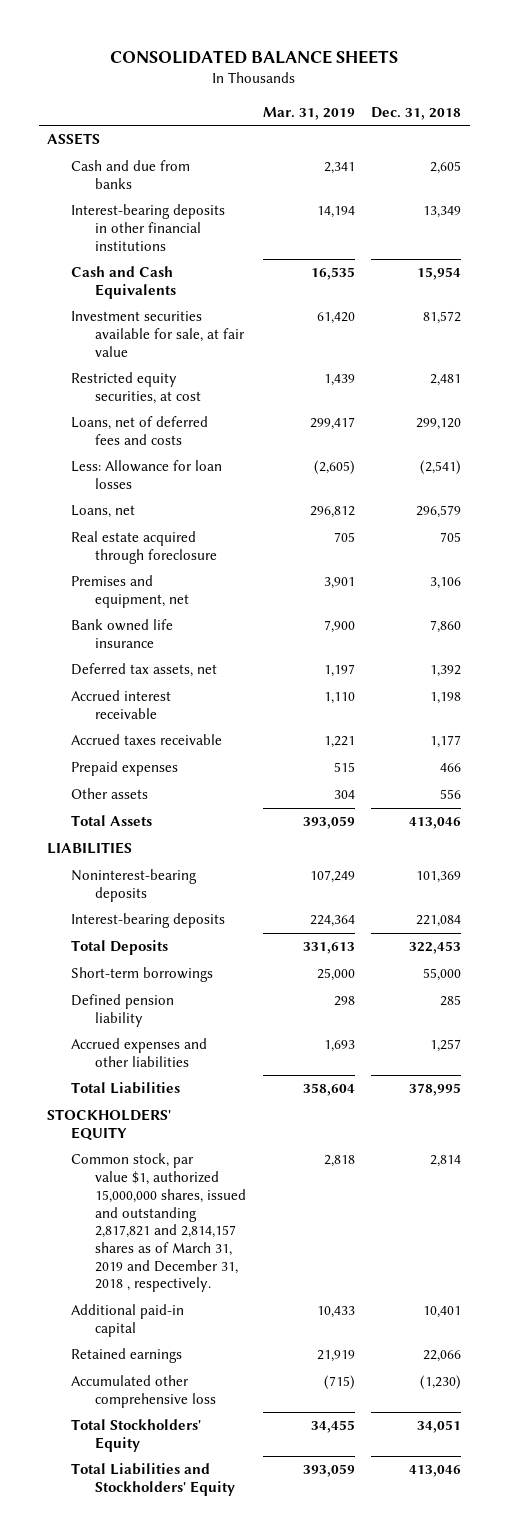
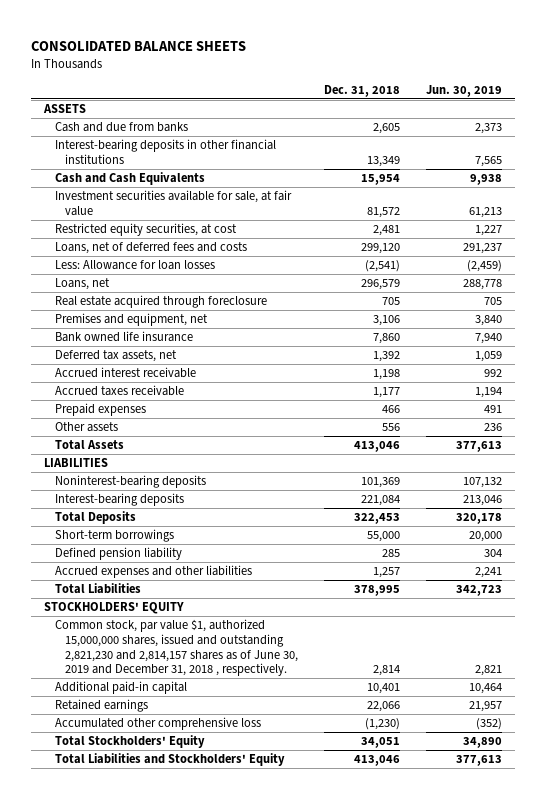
[262,106,355,120] Mar. 31, 2019 -> none
none -> [426,84,503,97] Jun. 30, 2019
[71,1153,247,1293] Common stock, par value $1, authorized 15,000,000 shares, issued and outstanding 2,817,821 and 2,814,157 shares as of March 31, 2019 and December 31, 2018 , respectively. -> [54,619,299,677] Common stock, par value $1, authorized 15,000,000 shares, issued and outstanding 2,821,230 and 2,814,157 shares as of June 30, 2019 and December 31, 2018 , respectively.

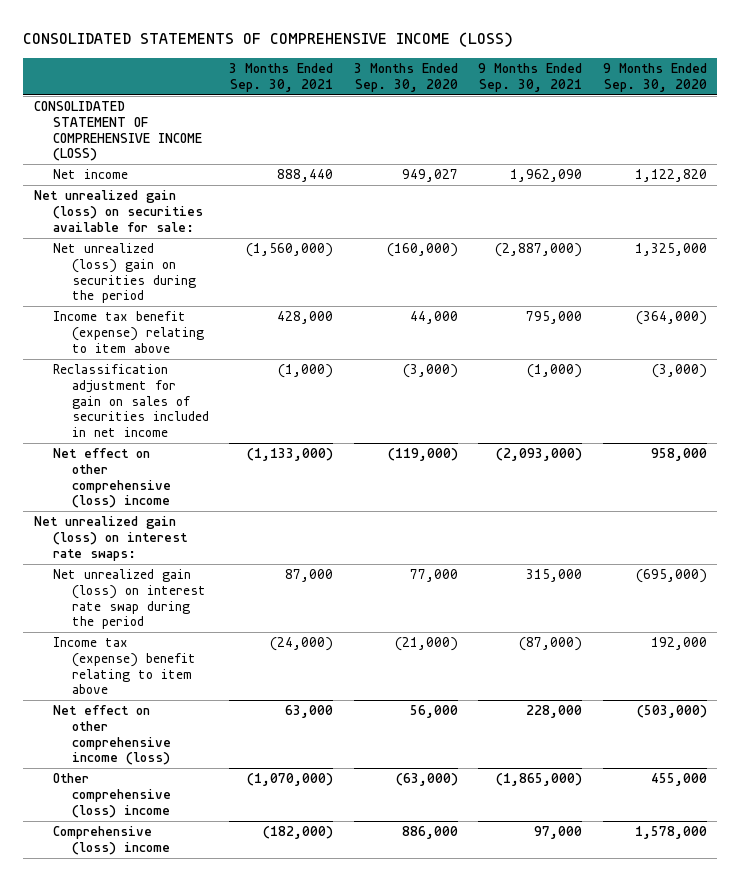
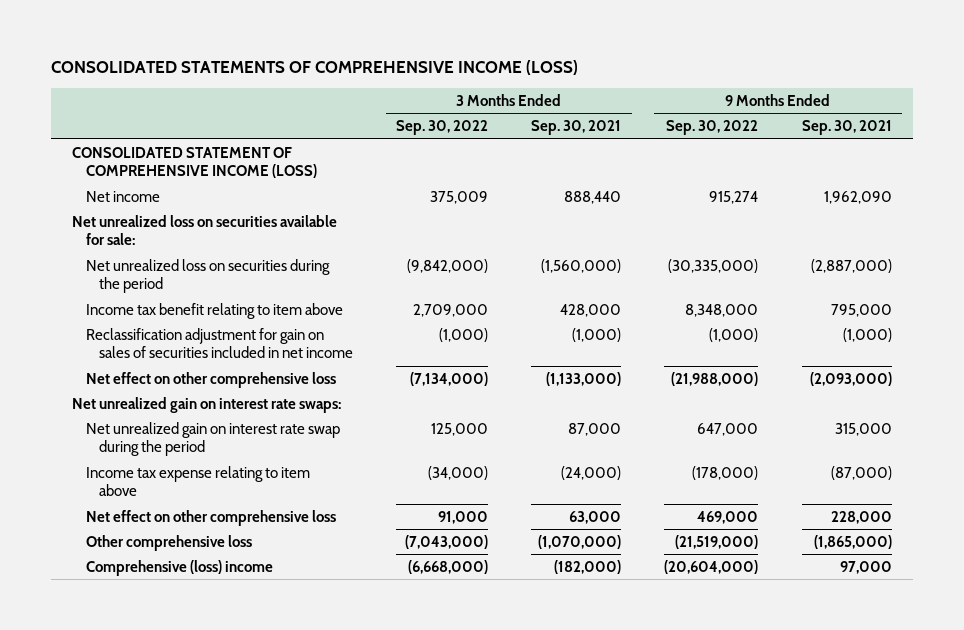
[353,62,458,92] 3 Months Ended Sep. 30, 2020 -> none
[602,62,707,92] 9 Months Ended Sep. 30, 2020 -> none
none -> [396,120,489,136] Sep. 30, 2022
none -> [666,120,759,136] Sep. 30, 2022
[33,190,203,232] Net unrealized gain (loss) on securities available for sale: -> [72,214,338,246] Net unrealized loss on securities available for sale:
[52,243,196,304] Net unrealized (loss) gain on securities during the period -> [85,258,330,294] Net unrealized loss on securities during the period
[52,311,204,353] Income tax benefit (expense) relating to item above -> [85,302,343,319] Income tax benefit relating to item above
[52,448,171,509] Net effect on other comprehensive (loss) income -> [85,371,336,388] Net effect on other comprehensive loss
[33,516,188,561] Net unrealized gain (loss) on interest rate swaps: -> [72,396,342,413] Net unrealized gain on interest rate swaps:
[52,569,206,630] Net unrealized gain (loss) on interest rate swap during the period -> [85,421,340,457] Net unrealized gain on interest rate swap during the period
[52,637,196,695] Income tax (expense) benefit relating to item above -> [85,465,310,497] Income tax expense relating to item above
[52,705,171,766] Net effect on other comprehensive income (loss) -> [85,509,336,526] Net effect on other comprehensive loss
[52,773,171,818] Other comprehensive (loss) income -> [85,534,252,551] Other comprehensive loss

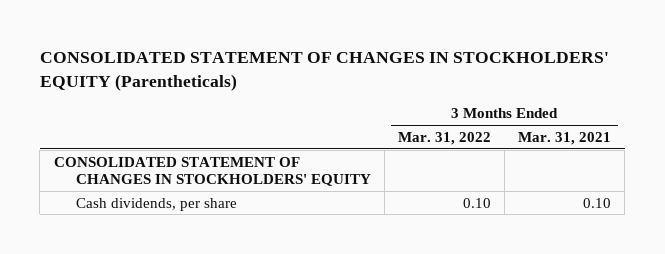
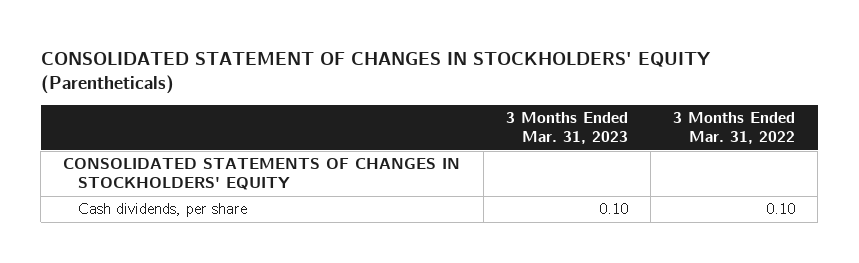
[518,131,612,145] Mar. 31, 2021 -> none
none -> [505,112,628,145] 3 Months Ended Mar. 31, 2023
[53,156,371,187] CONSOLIDATED STATEMENT OF CHANGES IN STOCKHOLDERS' EQUITY -> [63,158,461,191] CONSOLIDATED STATEMENTS OF CHANGES IN STOCKHOLDERS' EQUITY

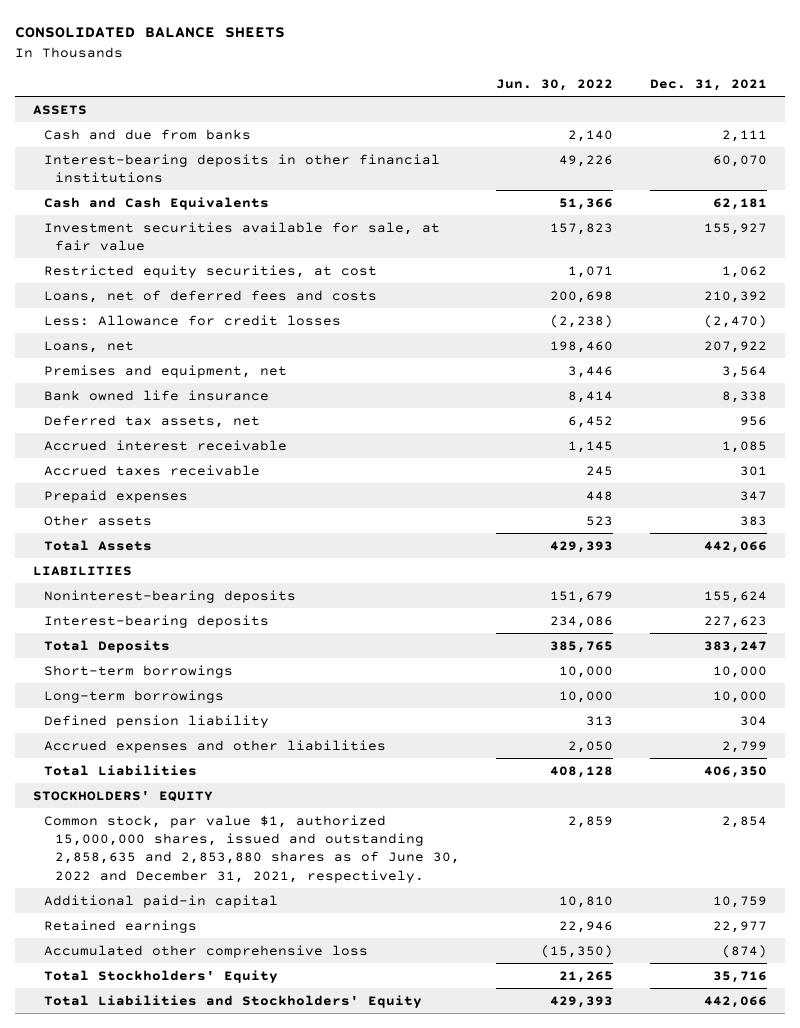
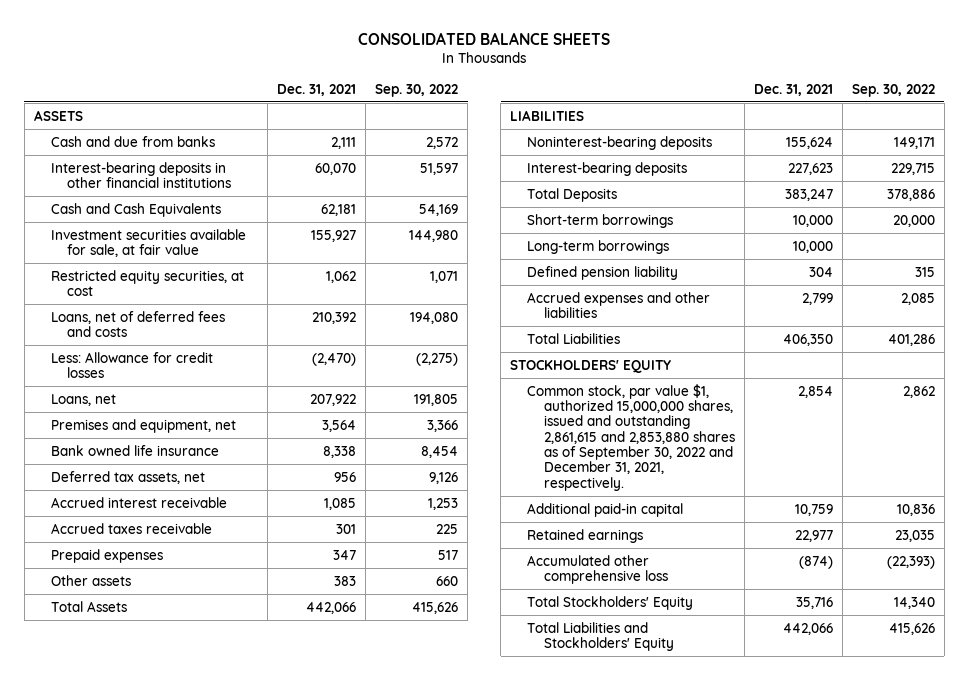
[496,79,614,92] Jun. 30, 2022 -> none
none -> [375,83,459,97] Sep. 30, 2022
[44,814,461,883] Common stock, par value $1, authorized 15,000,000 shares, issued and outstanding 2,858,635 and 2,853,880 shares as of June 30, 2022 and December 31, 2021, respectively. -> [527,383,735,491] Common stock, par value $1, authorized 15,000,000 shares, issued and outstanding 2,861,615 and 2,853,880 shares as of September 30, 2022 and December 31, 2021, respectively.

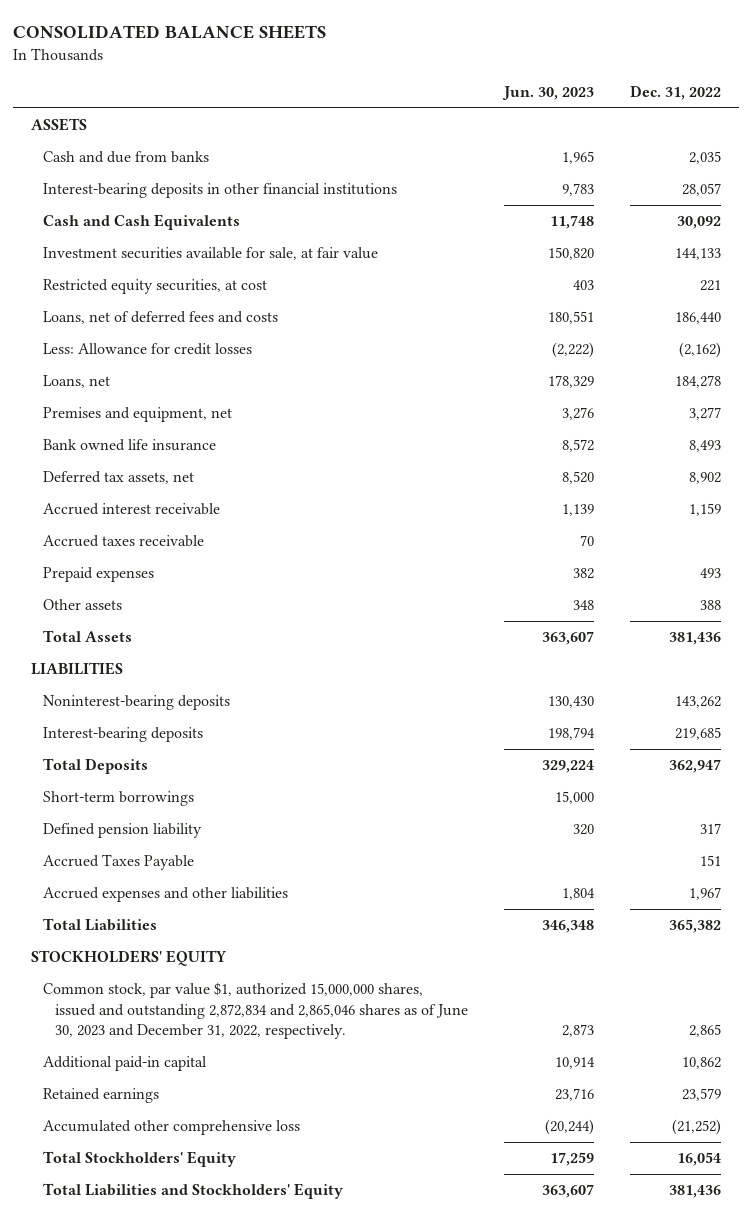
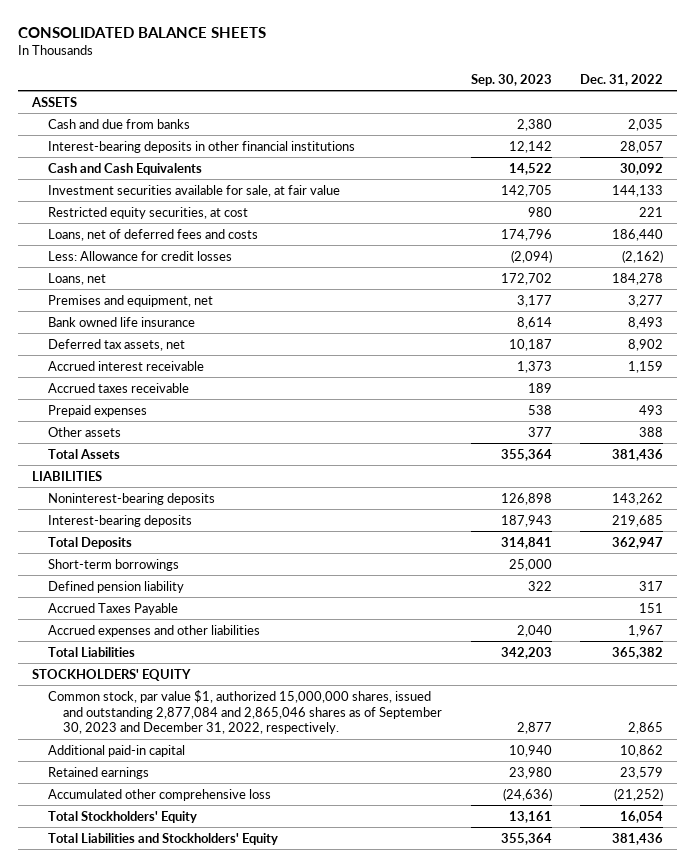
[502,86,595,101] Jun. 30, 2023 -> none
none -> [470,73,552,86] Sep. 30, 2023
[43,982,469,1040] Common stock, par value $1, authorized 15,000,000 shares, issued and outstanding 2,872,834 and 2,865,046 shares as of June 30, 2023 and December 31, 2022, respectively. -> [47,689,443,735] Common stock, par value $1, authorized 15,000,000 shares, issued and outstanding 2,877,084 and 2,865,046 shares as of September 30, 2023 and December 31, 2022, respectively.

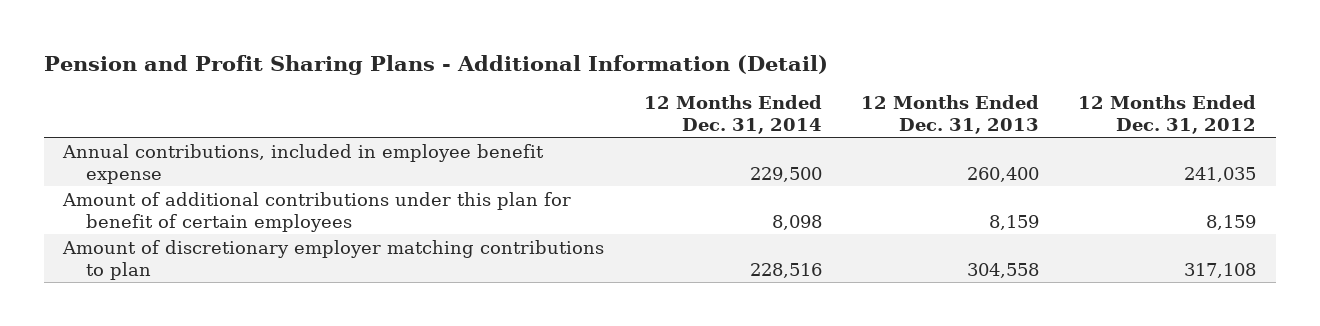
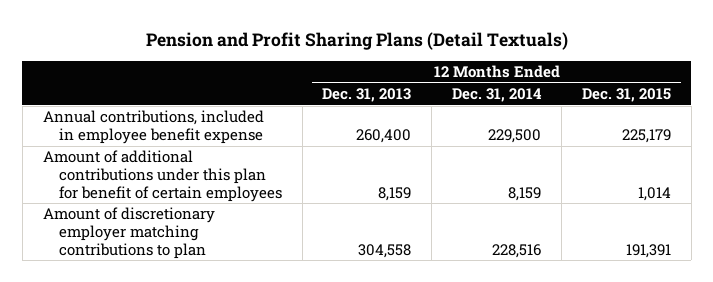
[43,55,828,76] Pension and Profit Sharing Plans - Additional Information (Detail) -> [145,31,568,50] Pension and Profit Sharing Plans (Detail Textuals)
[1078,94,1257,134] 12 Months Ended Dec. 31, 2012 -> none
none -> [581,88,671,103] Dec. 31, 2015
[771,214,822,230] 8,098 -> [508,186,542,201] 8,159

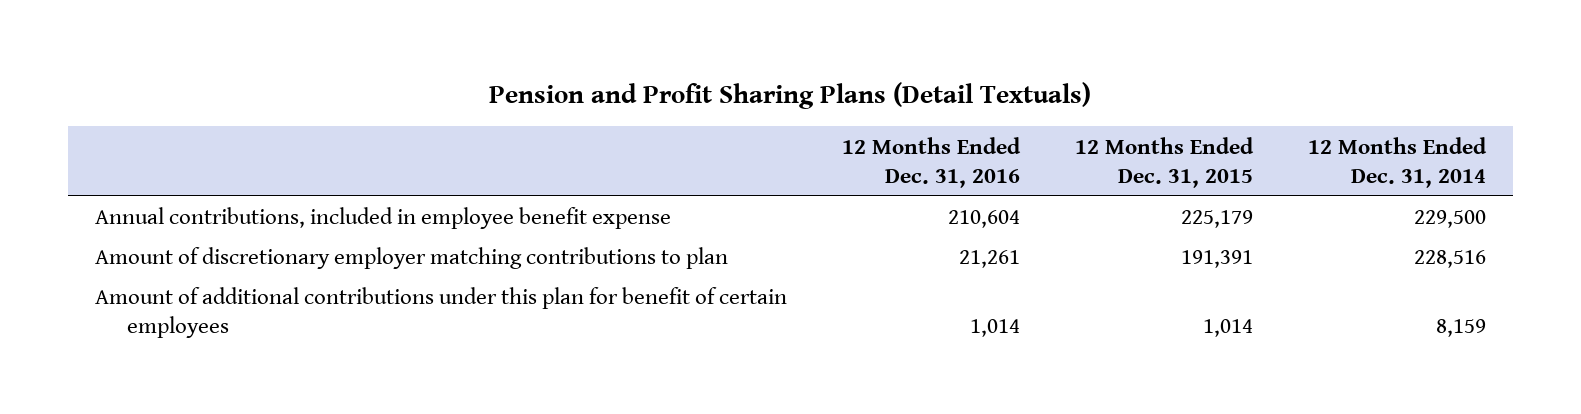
[322,88,412,103] Dec. 31, 2013 -> none
none -> [842,136,1022,188] 12 Months Ended Dec. 31, 2016
[42,150,282,202] Amount of additional contributions under this plan for benefit of certain employees -> [95,287,788,339] Amount of additional contributions under this plan for benefit of certain employees

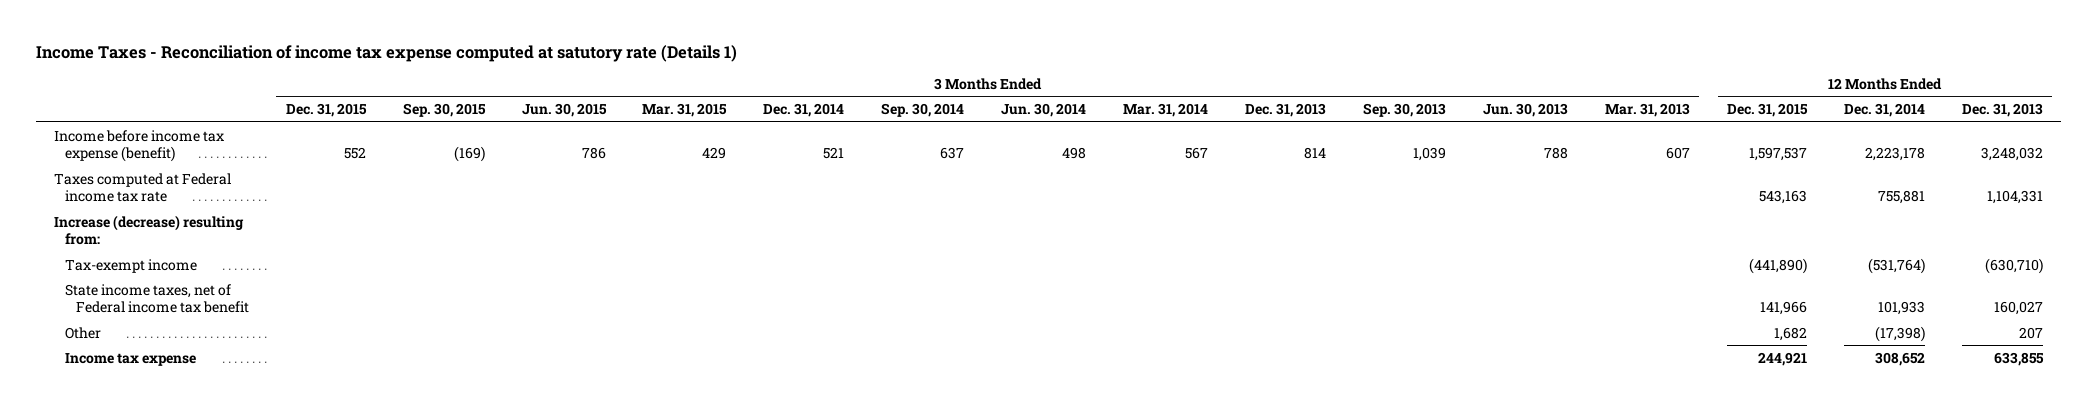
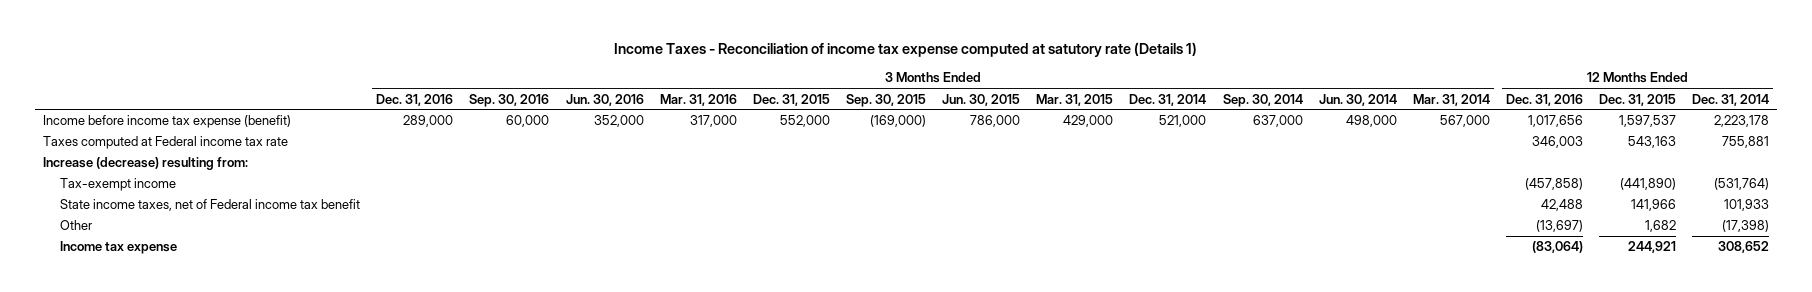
[1245,103,1327,118] Dec. 31, 2013 -> none
[1363,103,1447,118] Sep. 30, 2013 -> none
[1483,103,1569,118] Jun. 30, 2013 -> none
[1604,103,1690,118] Mar. 31, 2013 -> none
[1961,103,2043,118] Dec. 31, 2013 -> none
none -> [376,93,454,106] Dec. 31, 2016
none -> [469,93,550,107] Sep. 30, 2016
none -> [565,93,644,106] Jun. 30, 2016
none -> [659,93,737,106] Mar. 31, 2016
none -> [1506,93,1584,106] Dec. 31, 2016
[343,147,366,160] 552 -> [779,115,830,128] 552,000
[453,146,485,163] (169) -> [869,115,926,128] (169,000)
[581,147,606,160] 786 -> [970,115,1021,128] 786,000
[702,147,727,160] 429 -> [1063,115,1114,128] 429,000
[823,147,845,160] 521 -> [1159,115,1207,128] 521,000
[940,147,965,160] 637 -> [1252,115,1303,128] 637,000
[1062,147,1087,160] 498 -> [1345,115,1397,128] 498,000
[1185,147,1209,160] 567 -> [1439,115,1490,128] 567,000

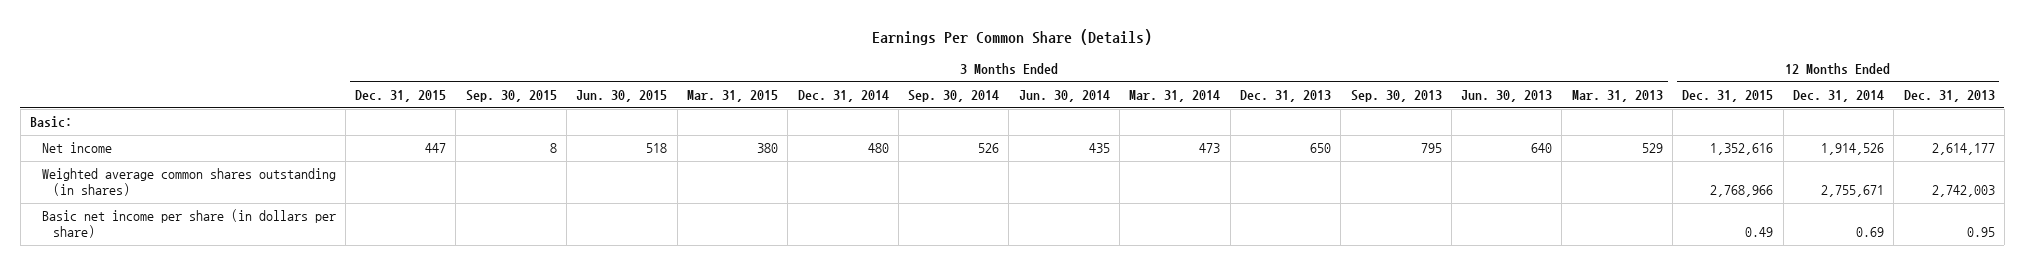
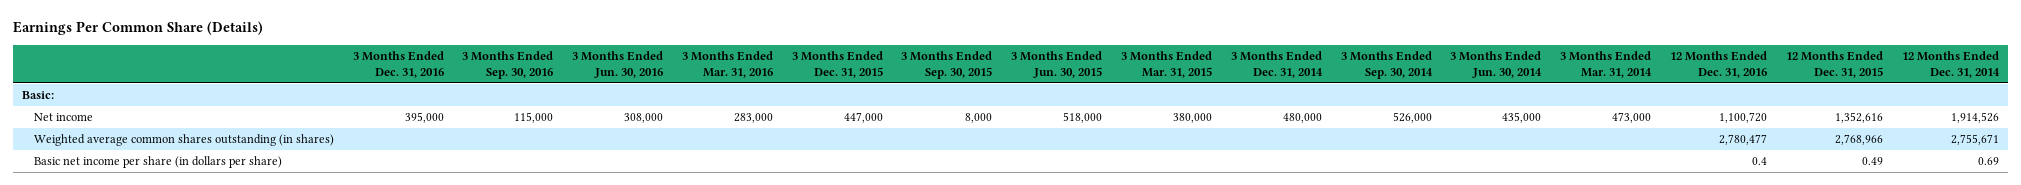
[1239,89,1331,102] Dec. 31, 2013 -> none
[1350,89,1442,102] Sep. 30, 2013 -> none
[1461,89,1553,102] Jun. 30, 2013 -> none
[1571,89,1663,102] Mar. 31, 2013 -> none
[1903,89,1995,102] Dec. 31, 2013 -> none
none -> [352,50,444,78] 3 Months Ended Dec. 31, 2016
none -> [462,50,554,79] 3 Months Ended Sep. 30, 2016
none -> [572,50,664,78] 3 Months Ended Jun. 30, 2016
none -> [681,50,773,78] 3 Months Ended Mar. 31, 2016
none -> [1670,50,1768,78] 12 Months Ended Dec. 31, 2016
[425,143,447,154] 447 -> [843,112,883,124] 447,000
[549,143,557,154] 8 -> [965,113,993,124] 8,000
[646,143,668,154] 518 -> [1063,112,1103,124] 518,000
[756,143,778,154] 380 -> [1173,113,1213,124] 380,000
[867,143,889,154] 480 -> [1282,113,1322,124] 480,000
[978,143,1000,154] 526 -> [1392,112,1432,124] 526,000
[1088,143,1110,154] 435 -> [1502,112,1542,124] 435,000
[1199,143,1221,154] 473 -> [1612,112,1652,124] 473,000

